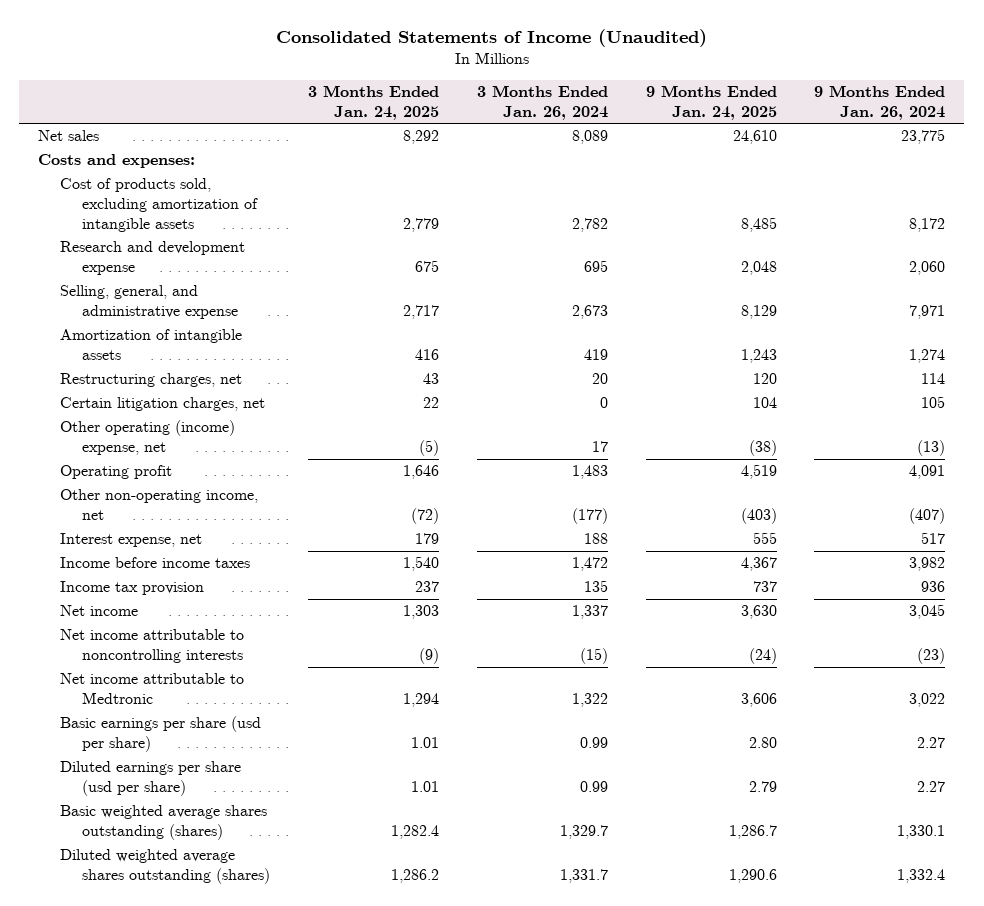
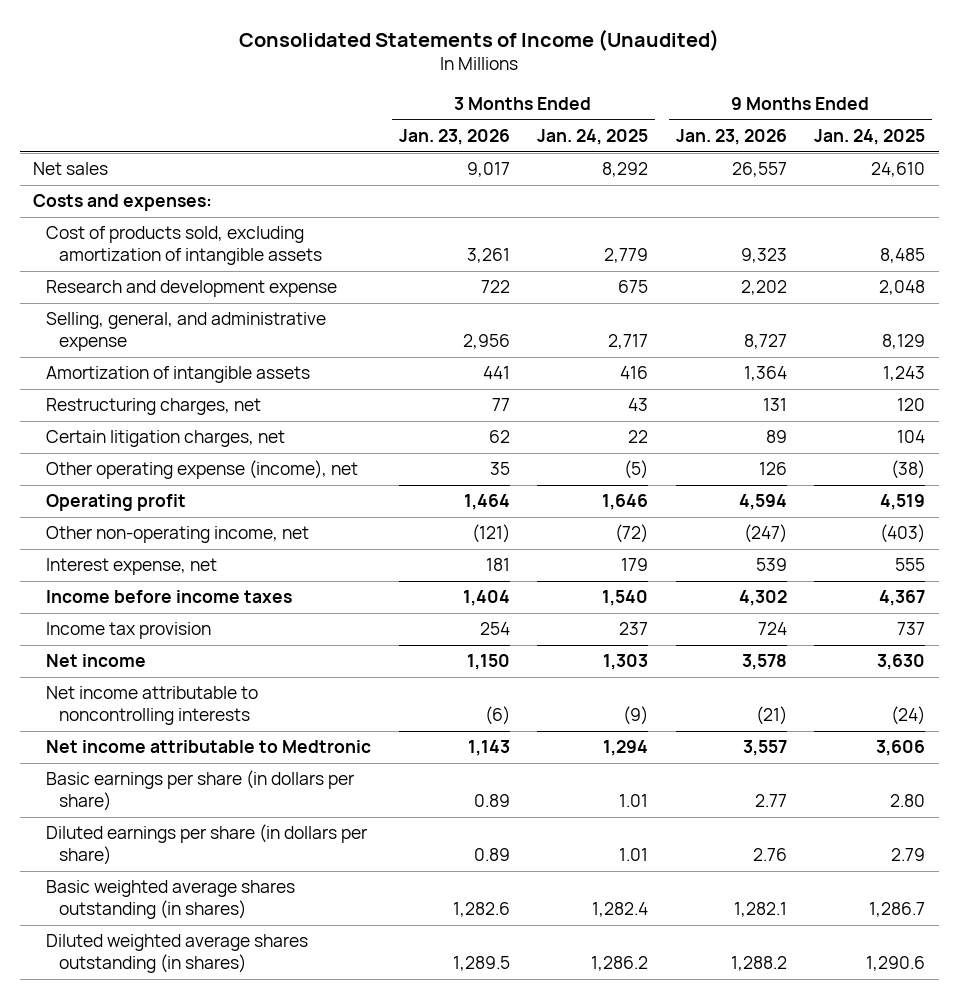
[476,84,608,120] 3 Months Ended Jan. 26, 2024 -> none
[814,84,946,120] 9 Months Ended Jan. 26, 2024 -> none
none -> [398,129,510,146] Jan. 23, 2026
none -> [675,129,787,146] Jan. 23, 2026
[60,420,236,456] Other operating (income) expense, net -> [46,460,359,480] Other operating expense (income), net
[60,716,262,753] Basic earnings per share (usd per share) -> [46,770,355,812] Basic earnings per share (in dollars per share)
[60,761,242,797] Diluted earnings per share (usd per share) -> [46,824,368,866] Diluted earnings per share (in dollars per share)
[60,805,268,841] Basic weighted average shares outstanding (shares) -> [46,880,296,920] Basic weighted average shares outstanding (in shares)
[60,849,270,885] Diluted weighted average shares outstanding (shares) -> [46,934,309,974] Diluted weighted average shares outstanding (in shares)

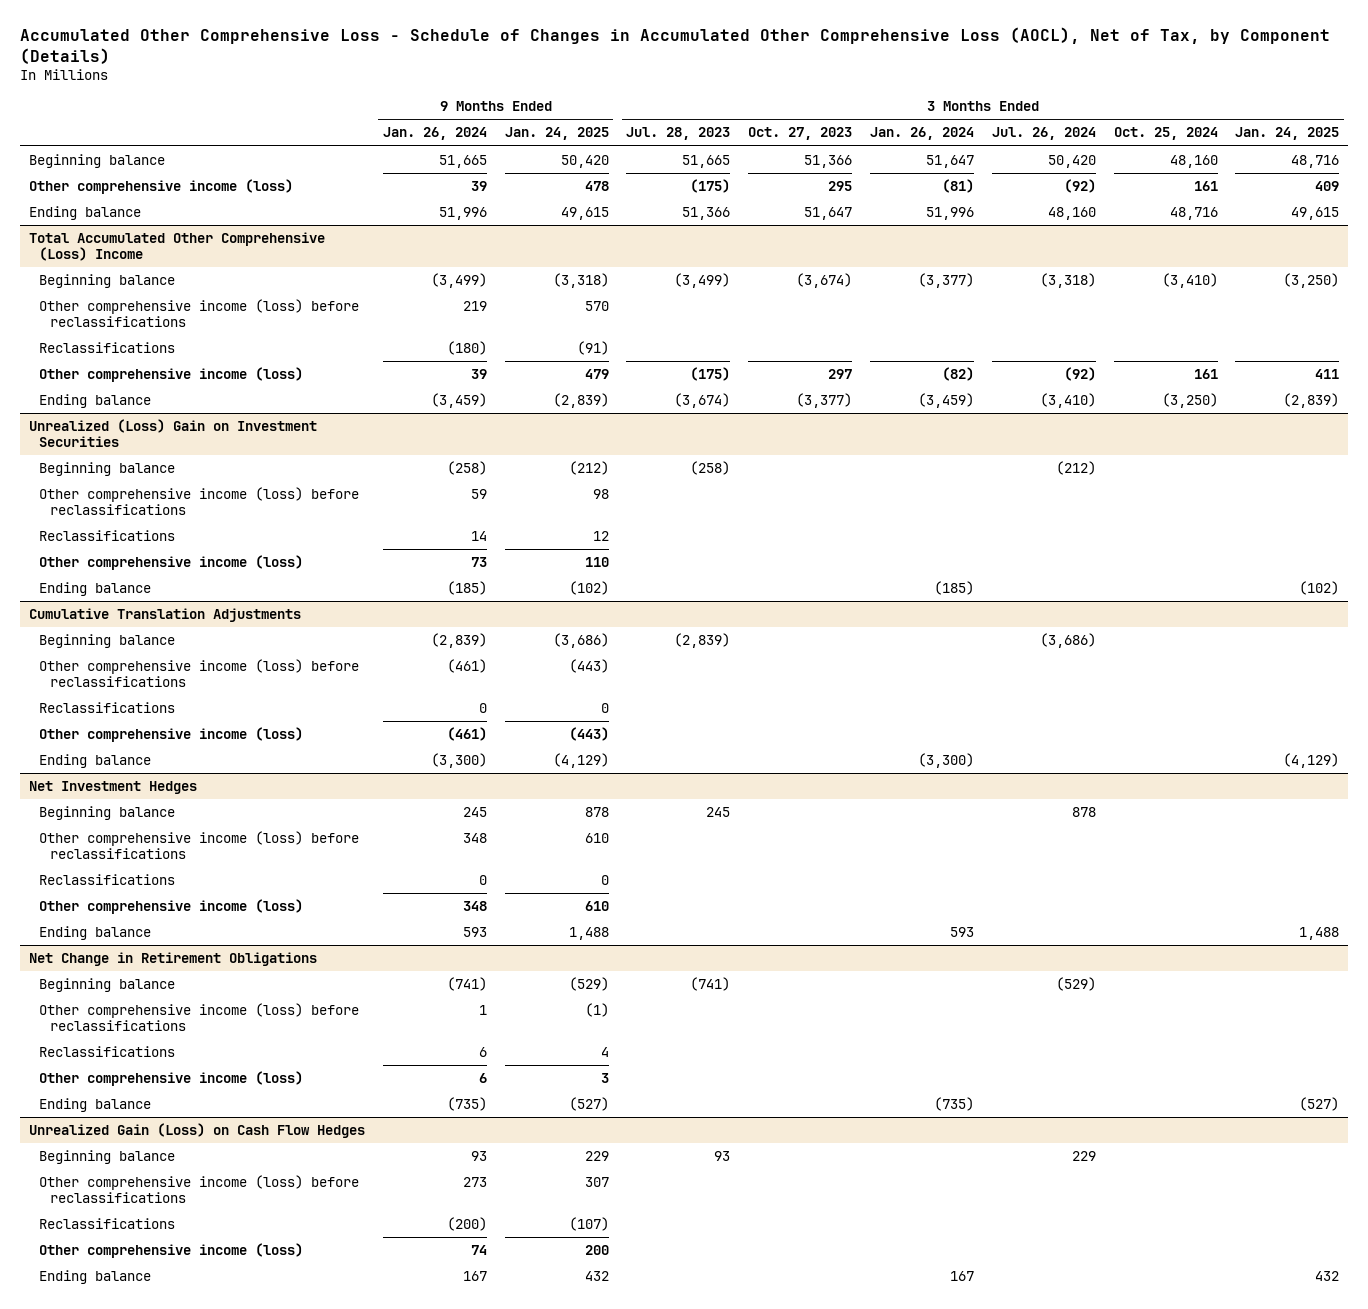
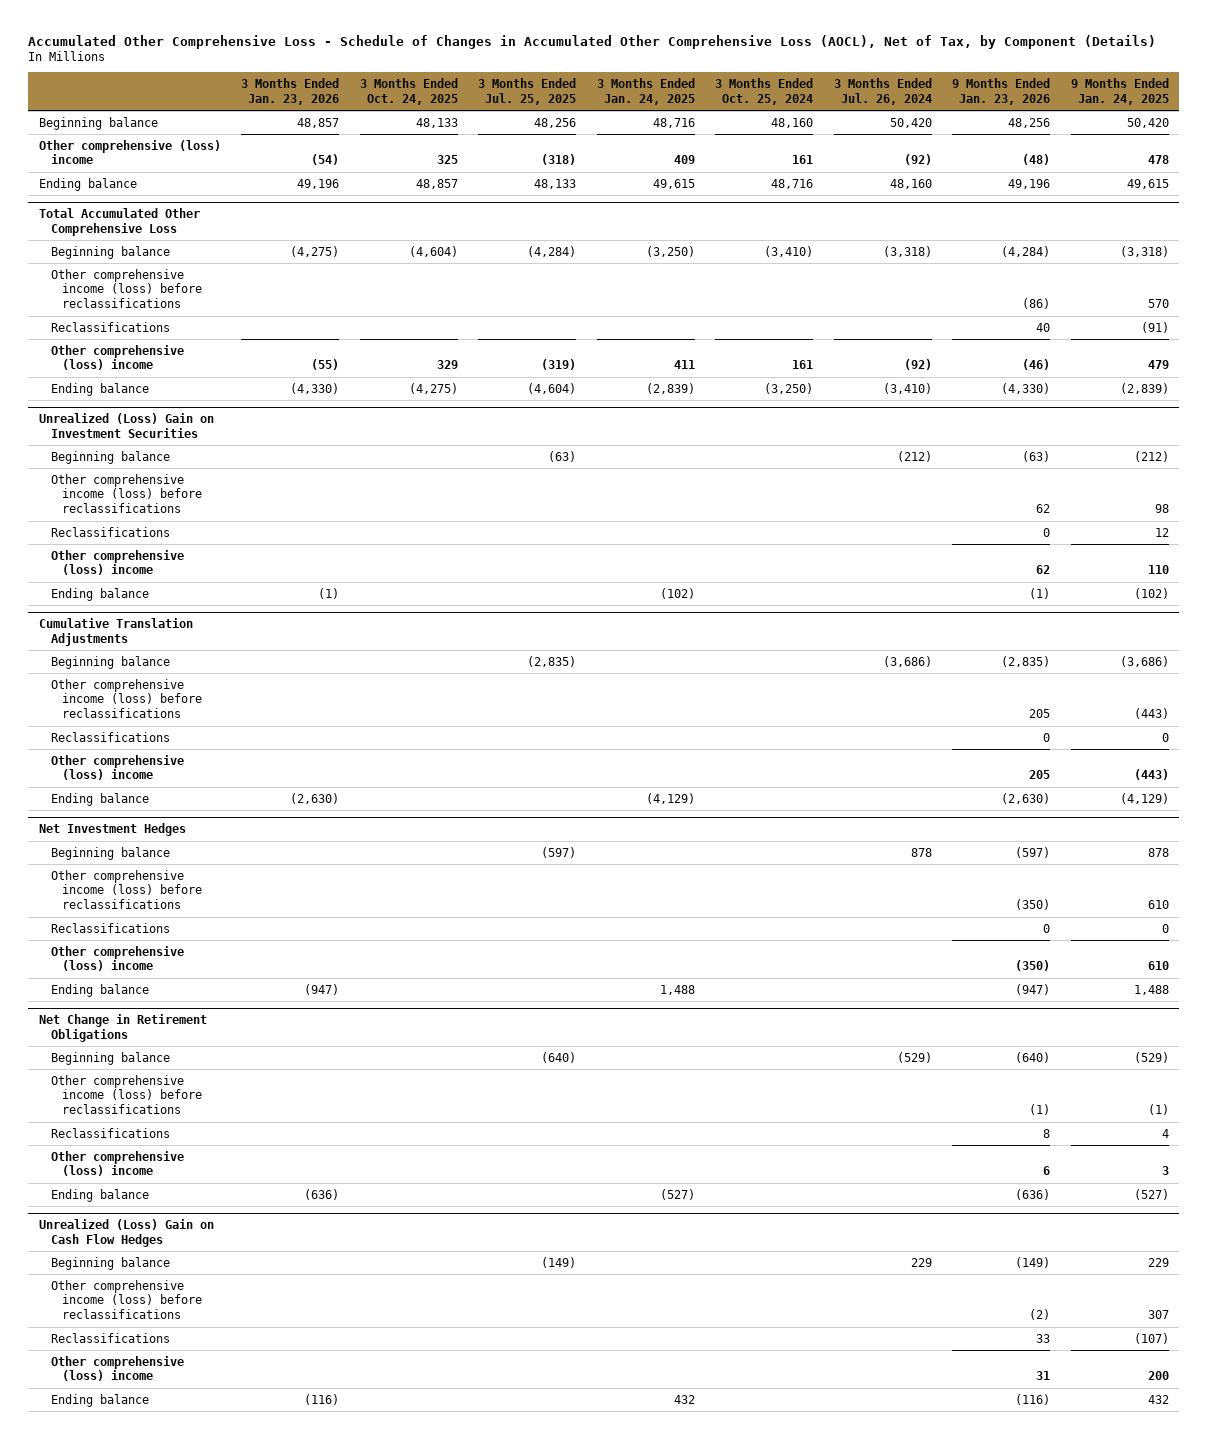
[382,127,487,141] Jan. 26, 2024 -> none
[626,127,731,141] Jul. 28, 2023 -> none
[748,127,853,141] Oct. 27, 2023 -> none
[869,127,974,141] Jan. 26, 2024 -> none
none -> [241,78,340,105] 3 Months Ended Jan. 23, 2026
none -> [359,78,458,105] 3 Months Ended Oct. 24, 2025
none -> [478,78,577,105] 3 Months Ended Jul. 25, 2025
none -> [952,78,1051,105] 9 Months Ended Jan. 23, 2026
[28,179,293,195] Other comprehensive income (loss) -> [38,139,221,165] Other comprehensive (loss) income
[28,232,325,261] Total Accumulated Other Comprehensive (Loss) Income -> [38,208,200,236] Total Accumulated Other Comprehensive Loss
[39,367,304,383] Other comprehensive income (loss) -> [50,344,184,371] Other comprehensive (loss) income
[39,555,304,571] Other comprehensive income (loss) -> [50,549,184,576] Other comprehensive (loss) income
[39,727,304,743] Other comprehensive income (loss) -> [50,754,184,781] Other comprehensive (loss) income
[39,899,304,915] Other comprehensive income (loss) -> [50,945,184,972] Other comprehensive (loss) income
[39,1071,304,1087] Other comprehensive income (loss) -> [50,1150,184,1177] Other comprehensive (loss) income
[28,1123,365,1139] Unrealized Gain (Loss) on Cash Flow Hedges -> [38,1219,214,1247] Unrealized (Loss) Gain on Cash Flow Hedges
[39,1243,304,1259] Other comprehensive income (loss) -> [50,1355,184,1382] Other comprehensive (loss) income

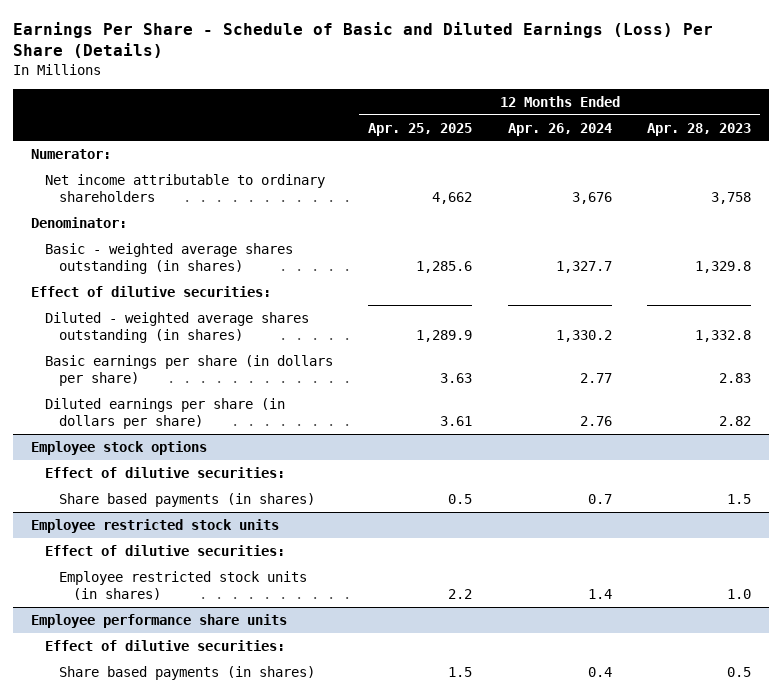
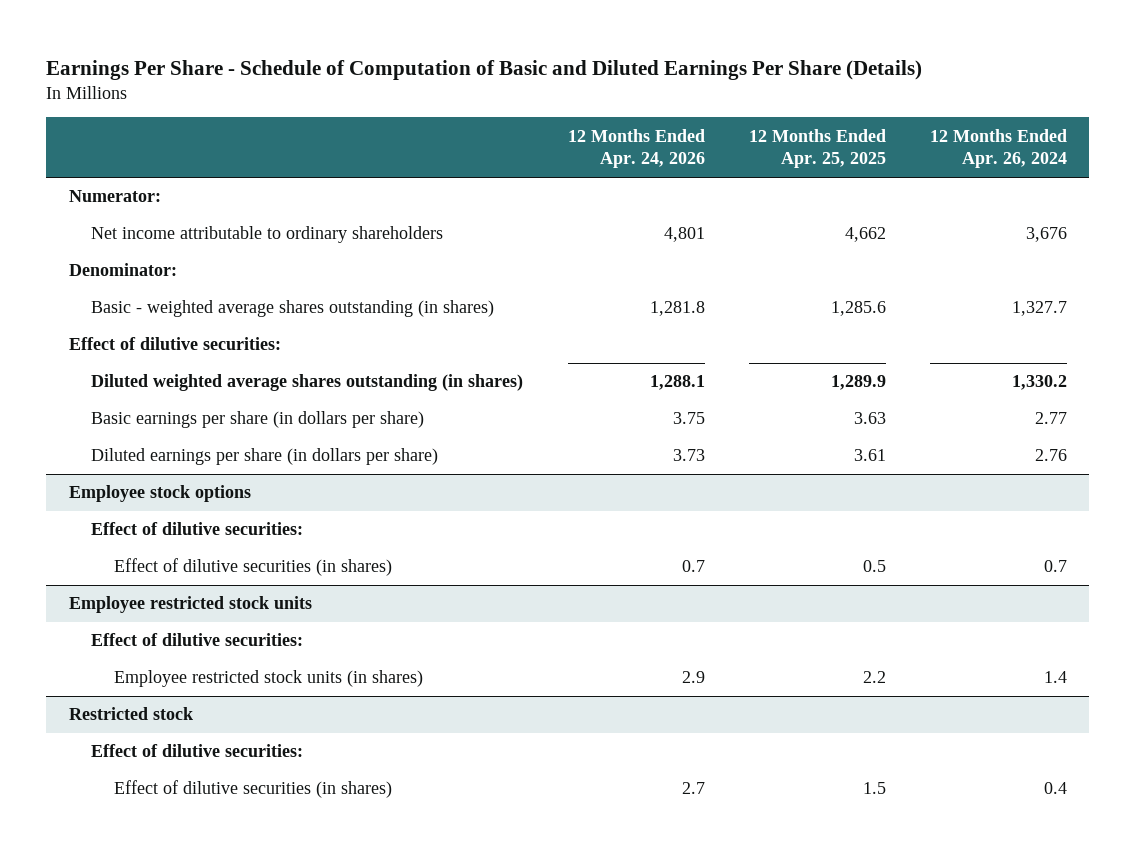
[13,21,714,59] Earnings Per Share - Schedule of Basic and Diluted Earnings (Loss) Per Share (Details) -> [46,59,923,80] Earnings Per Share - Schedule of Computation of Basic and Diluted Earnings Per Share (Details)
[647,122,752,136] Apr. 28, 2023 -> none
none -> [567,128,705,169] 12 Months Ended Apr. 24, 2026
[44,311,309,343] Diluted - weighted average shares outstanding (in shares) -> [91,374,524,392] Diluted weighted average shares outstanding (in shares)
[58,492,315,507] Share based payments (in shares) -> [113,558,392,577] Effect of dilutive securities (in shares)
[30,613,287,628] Employee performance share units -> [68,707,193,721] Restricted stock
[58,665,315,680] Share based payments (in shares) -> [113,780,392,799] Effect of dilutive securities (in shares)

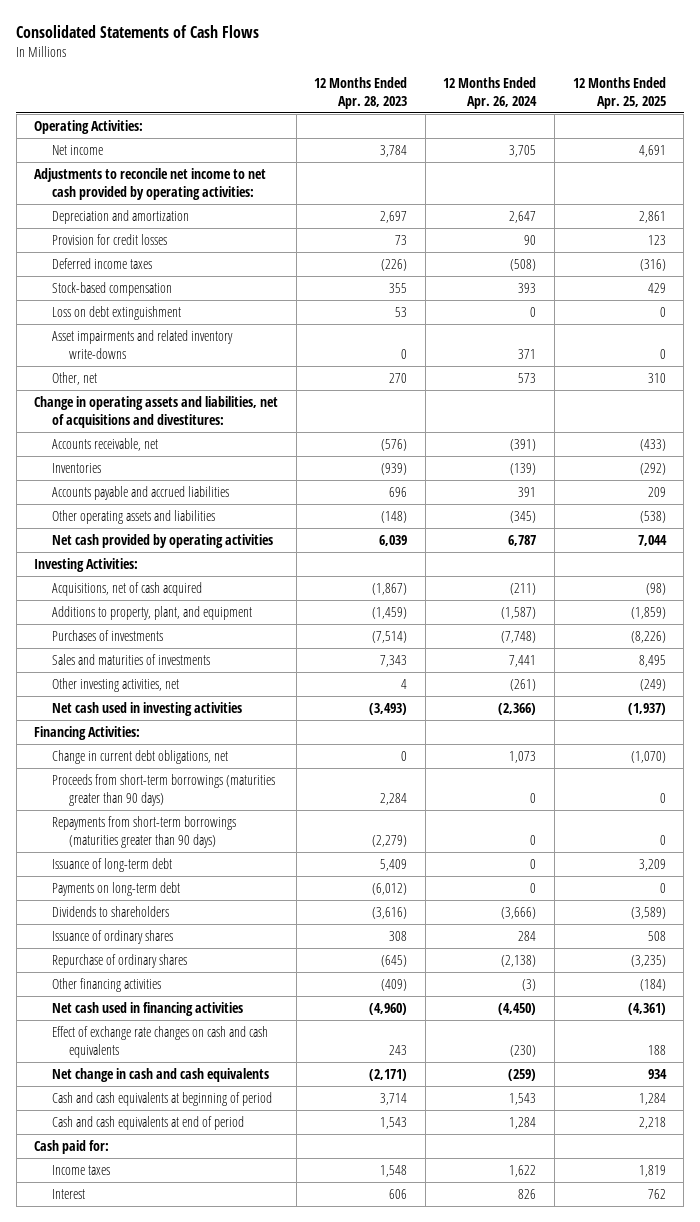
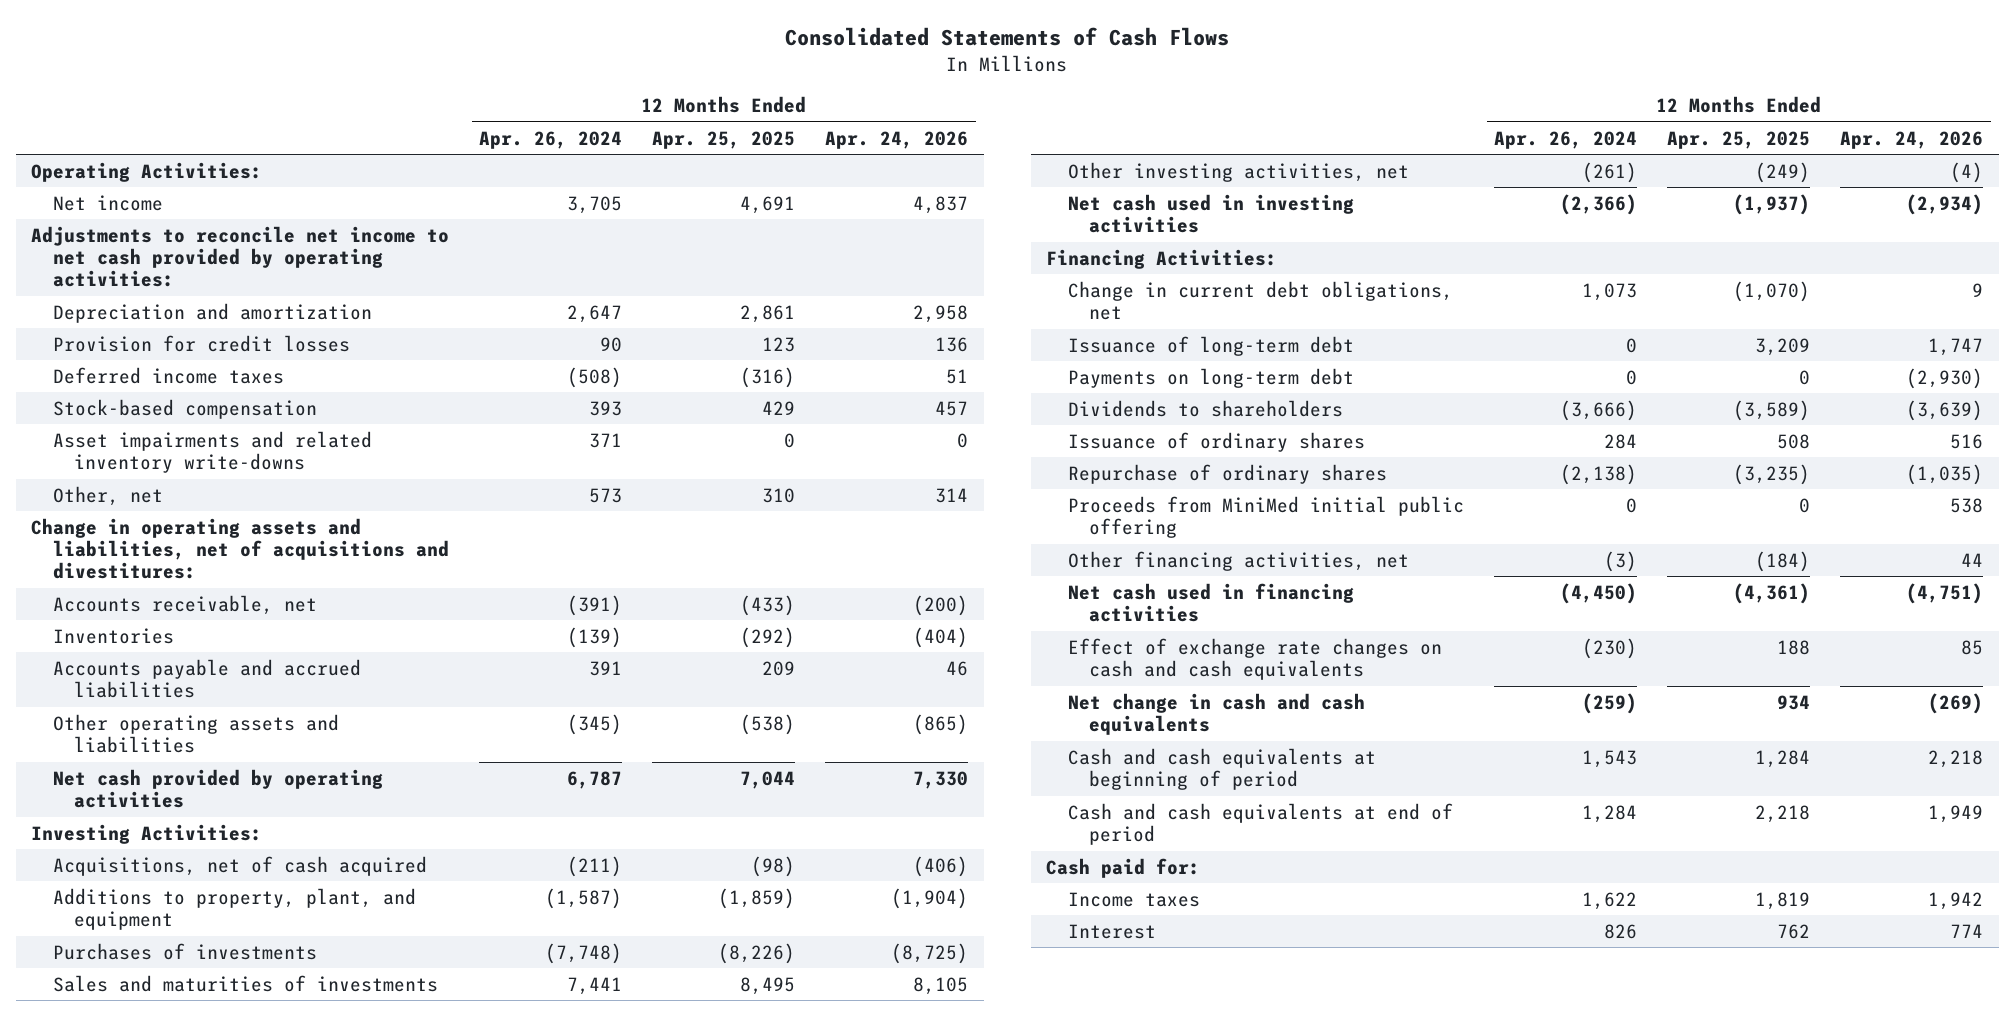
[314,76,408,109] 12 Months Ended Apr. 28, 2023 -> none
none -> [825,130,969,149] Apr. 24, 2026
[51,305,181,320] Loss on debt extinguishment -> none
[51,773,275,806] Proceeds from short-term borrowings (maturities greater than 90 days) -> none
[51,815,236,848] Repayments from short-term borrowings (maturities greater than 90 days) -> none
none -> [1067,495,1464,538] Proceeds from MiniMed initial public offering
[51,977,161,992] Other financing activities -> [1067,550,1409,571] Other financing activities, net

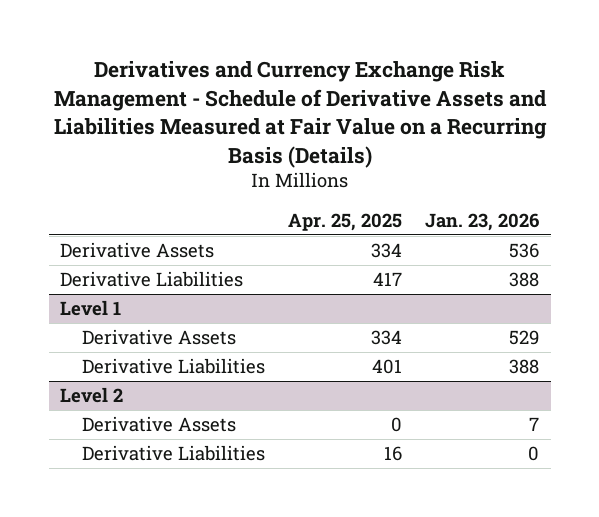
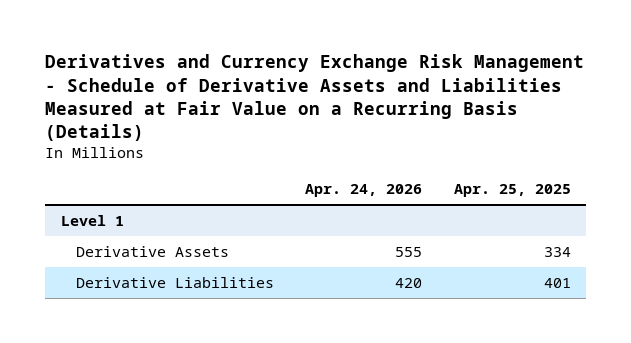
[425,212,540,231] Jan. 23, 2026 -> none
none -> [305,184,423,198] Apr. 24, 2026
[60,241,215,258] Derivative Assets -> none
[60,270,244,287] Derivative Liabilities -> none
[60,386,124,403] Level 2 -> none
[81,415,236,432] Derivative Assets -> none
[81,444,265,461] Derivative Liabilities -> none

